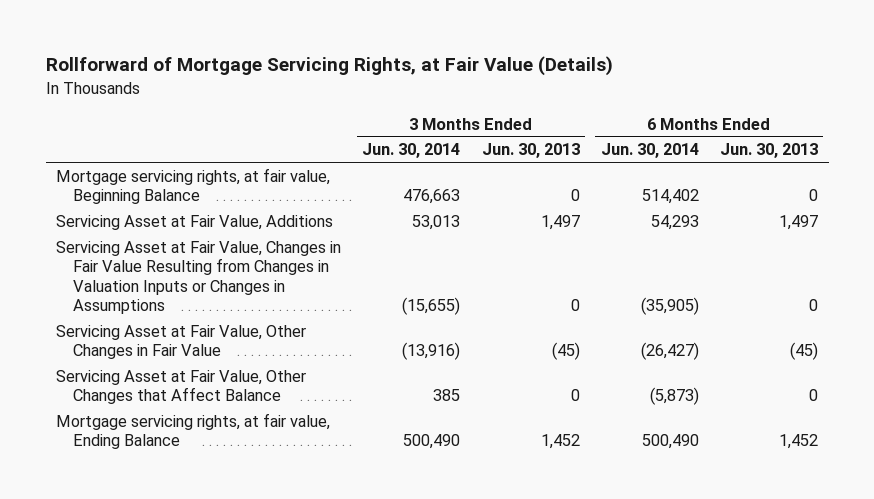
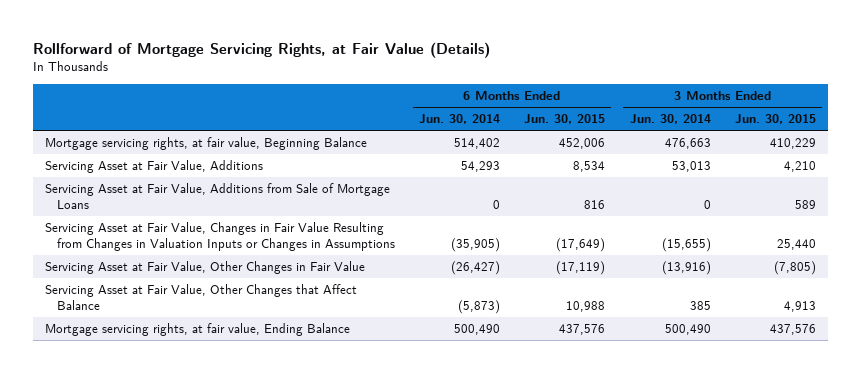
[481,143,580,159] Jun. 30, 2013 -> none
[719,143,818,159] Jun. 30, 2013 -> none
none -> [524,114,606,125] Jun. 30, 2015
none -> [734,114,816,125] Jun. 30, 2015
none -> [45,183,391,209] Servicing Asset at Fair Value, Additions from Sale of Mortgage Loans

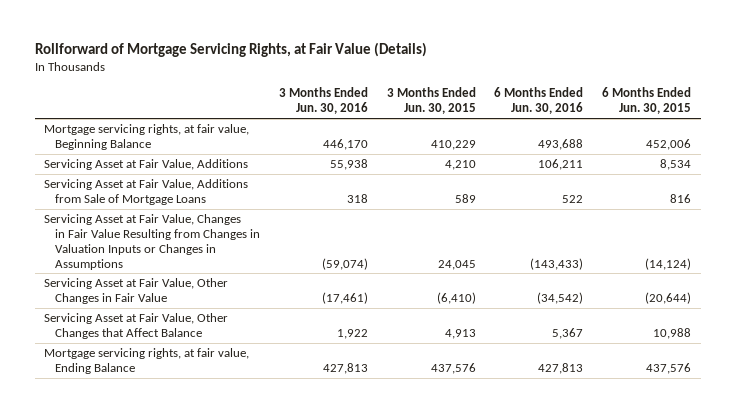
[418,114,500,125] Jun. 30, 2014 -> none
[629,114,711,125] Jun. 30, 2014 -> none
none -> [278,87,368,115] 3 Months Ended Jun. 30, 2016
none -> [494,87,584,115] 6 Months Ended Jun. 30, 2016
[556,237,606,252] (17,649) -> [645,257,692,270] (14,124)
[776,238,816,250] 25,440 -> [437,259,476,270] 24,045
[556,261,606,276] (17,119) -> [645,291,692,304] (20,644)
[773,261,816,276] (7,805) -> [436,291,476,304] (6,410)

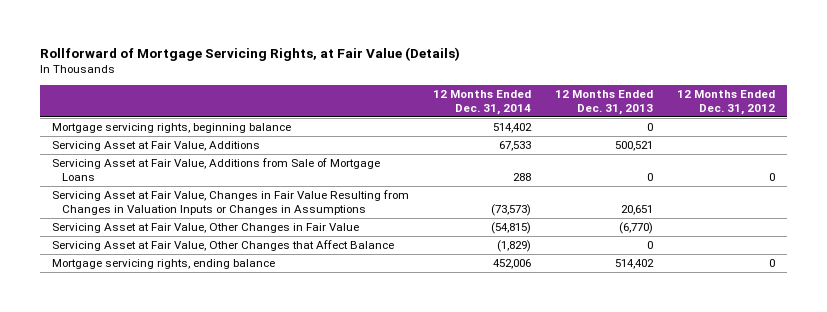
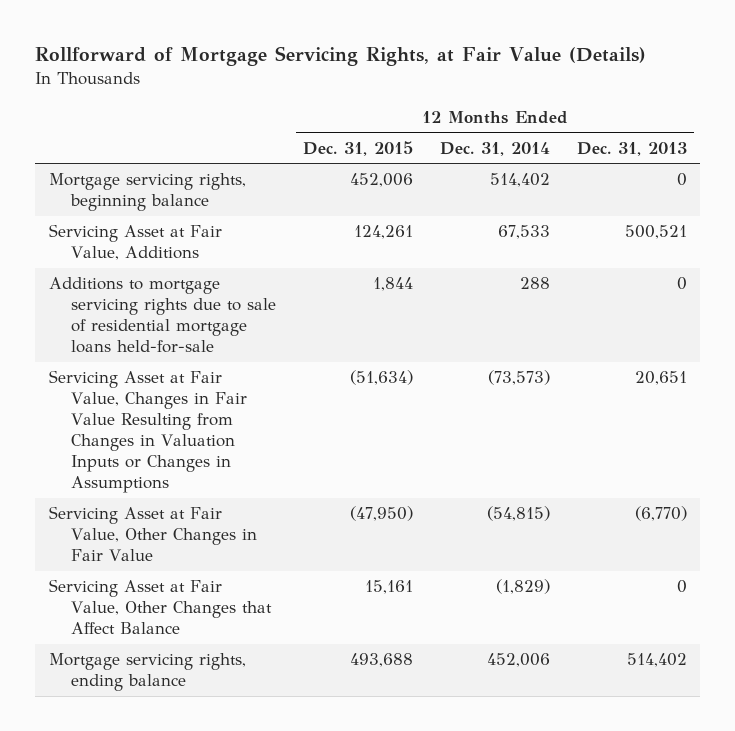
[677,89,776,115] 12 Months Ended Dec. 31, 2012 -> none
none -> [302,140,413,156] Dec. 31, 2015
[51,157,380,182] Servicing Asset at Fair Value, Additions from Sale of Mortgage Loans -> [48,277,276,354] Additions to mortgage servicing rights due to sale of residential mortgage loans held-for-sale

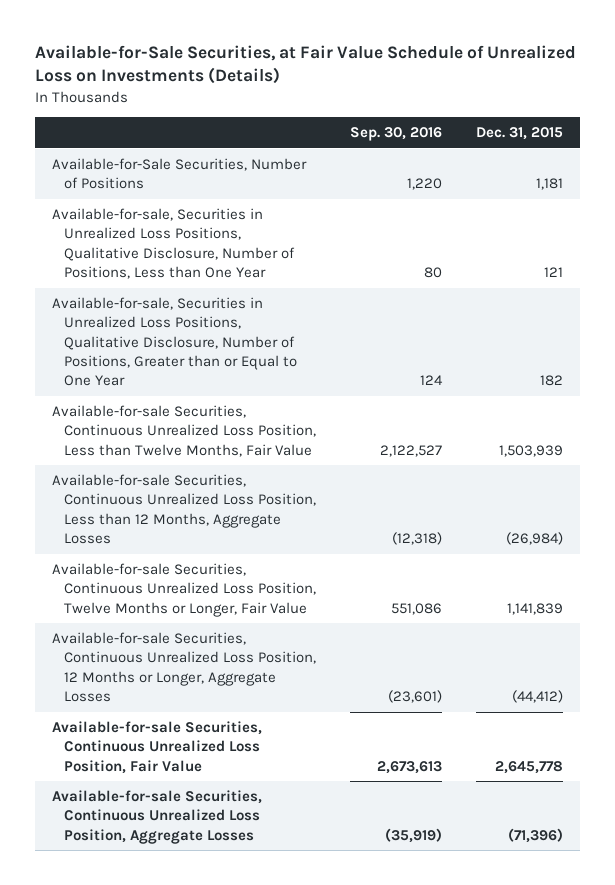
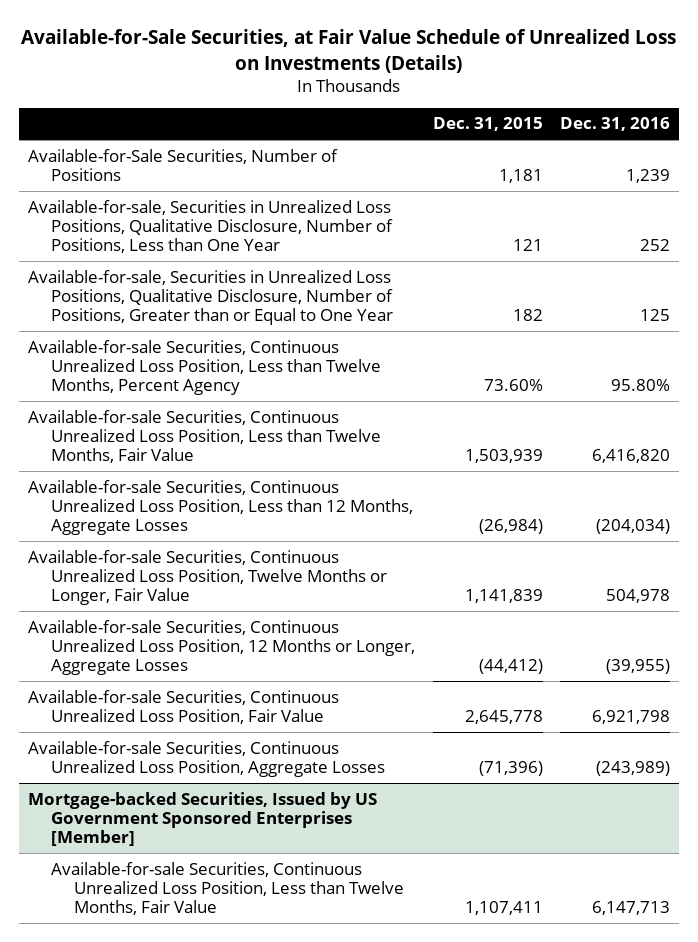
[350,127,443,142] Sep. 30, 2016 -> none
none -> [560,117,671,132] Dec. 31, 2016
none -> [27,339,382,396] Available-for-sale Securities, Continuous Unrealized Loss Position, Less than Twelve Months, Percent Agency
none -> [27,791,377,847] Mortgage-backed Securities, Issued by US Government Sponsored Enterprises [Member]
none -> [51,861,405,916] Available-for-sale Securities, Continuous Unrealized Loss Position, Less than Twelve Months, Fair Value

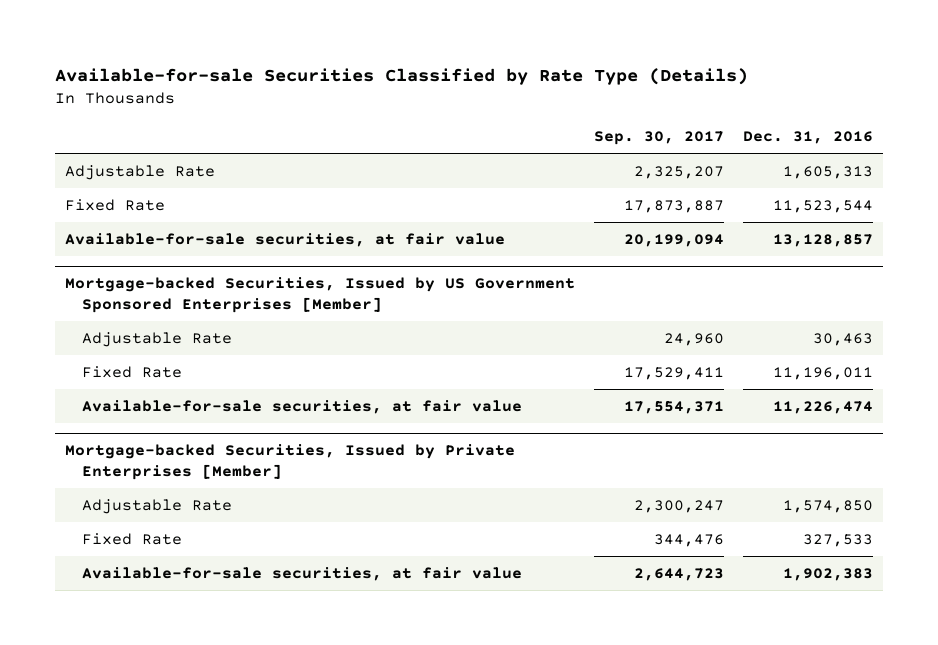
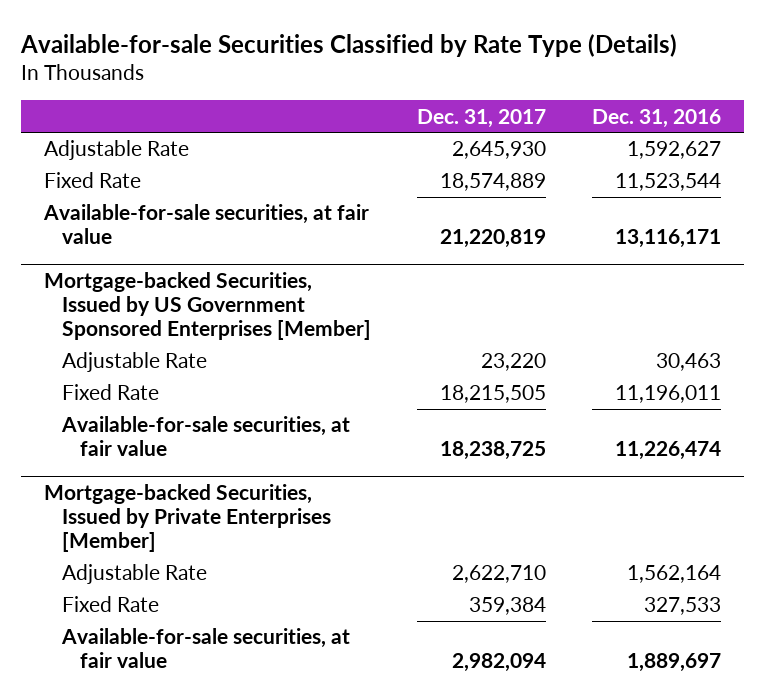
[594,131,725,146] Sep. 30, 2017 -> none
none -> [416,108,546,128] Dec. 31, 2017
[783,165,874,179] 1,605,313 -> [626,141,721,160] 1,592,627
[773,233,874,247] 13,128,857 -> [614,229,721,249] 13,116,171
[783,499,874,513] 1,574,850 -> [626,565,721,584] 1,562,164
[783,567,874,581] 1,902,383 -> [626,653,721,673] 1,889,697

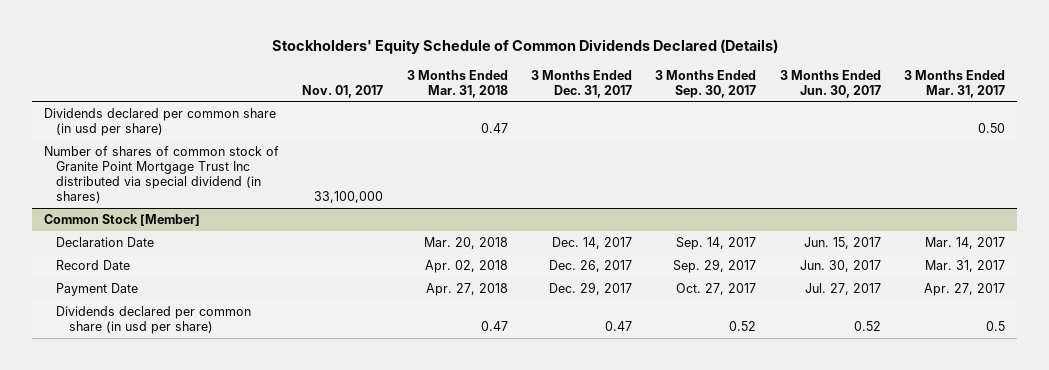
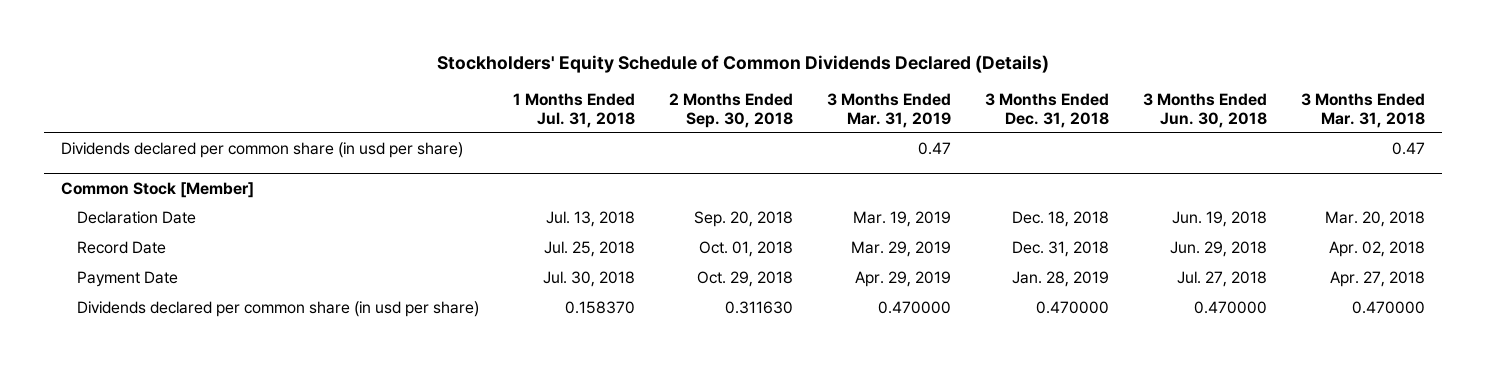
[302,84,384,98] Nov. 01, 2017 -> none
[531,69,633,98] 3 Months Ended Dec. 31, 2017 -> none
[655,69,757,98] 3 Months Ended Sep. 30, 2017 -> none
[779,69,881,98] 3 Months Ended Jun. 30, 2017 -> none
[904,69,1006,98] 3 Months Ended Mar. 31, 2017 -> none
none -> [512,93,635,128] 1 Months Ended Jul. 31, 2018
none -> [668,93,793,128] 2 Months Ended Sep. 30, 2018
none -> [826,93,951,128] 3 Months Ended Mar. 31, 2019
none -> [984,93,1109,128] 3 Months Ended Dec. 31, 2018
none -> [1142,93,1267,128] 3 Months Ended Jun. 30, 2018
[43,145,279,203] Number of shares of common stock of Granite Point Mortgage Trust Inc distributed via special dividend (in shares) -> none
[480,320,508,331] 0.47 -> [1351,301,1425,315] 0.470000

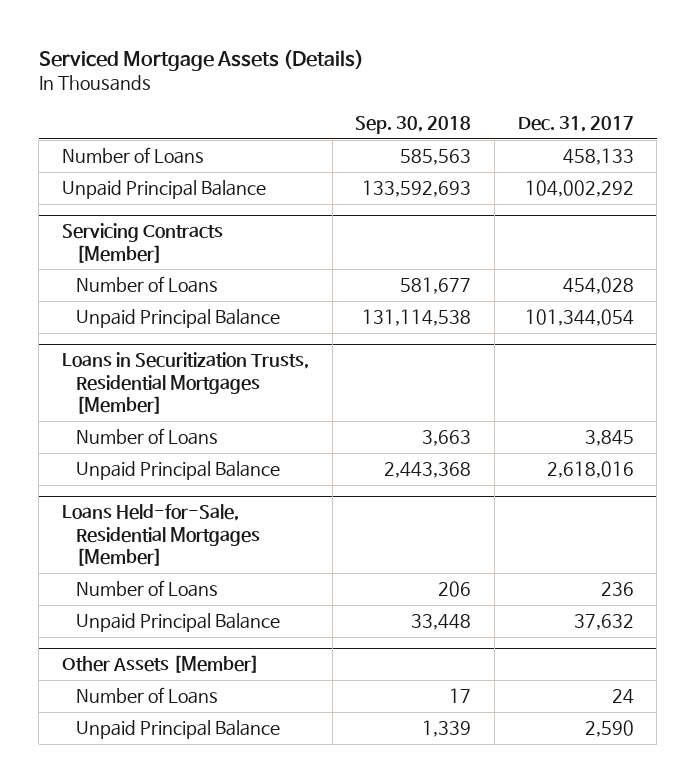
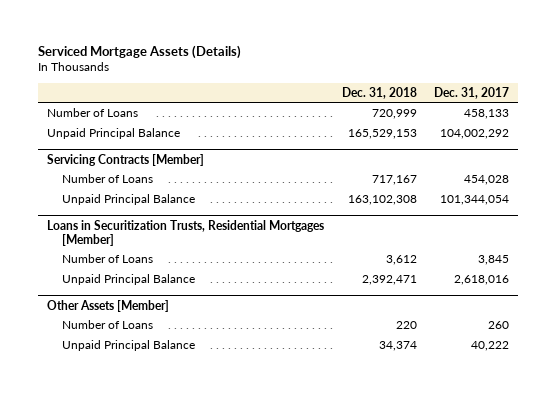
[355,115,472,134] Sep. 30, 2018 -> none
none -> [341,86,417,99] Dec. 31, 2018
[62,504,261,566] Loans Held-for-Sale, Residential Mortgages [Member] -> none
[76,580,219,598] Number of Loans -> none
[76,613,281,633] Unpaid Principal Balance -> none
[611,689,634,705] 24 -> [488,320,510,329] 260
[584,720,634,738] 2,590 -> [471,340,510,351] 40,222

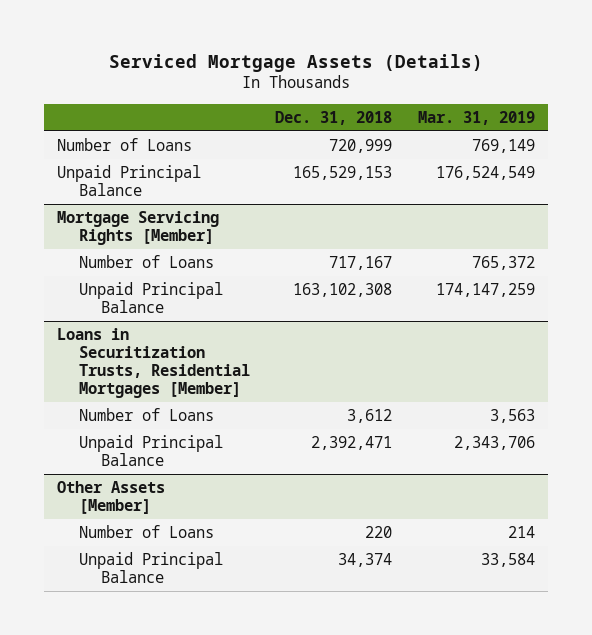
[434,86,510,99] Dec. 31, 2017 -> none
none -> [418,110,536,125] Mar. 31, 2019
[47,153,205,166] Servicing Contracts [Member] -> [56,211,219,245] Mortgage Servicing Rights [Member]

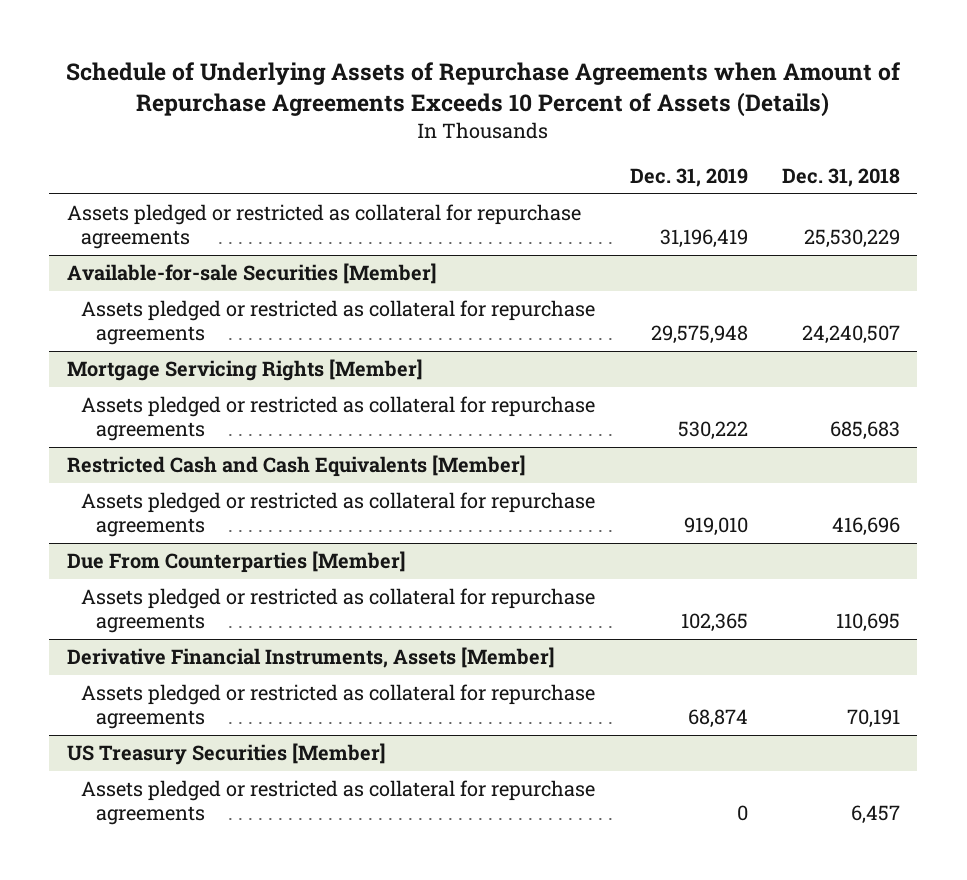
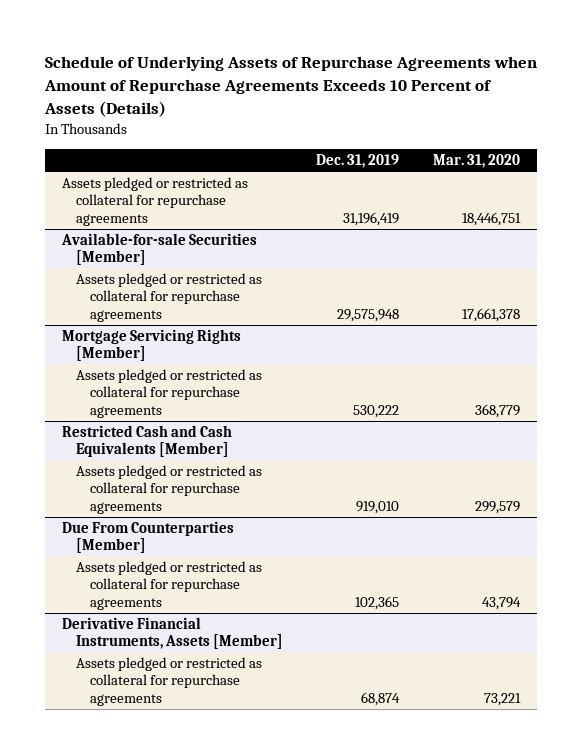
[782,168,901,188] Dec. 31, 2018 -> none
none -> [433,154,521,169] Mar. 31, 2020
[66,743,386,766] US Treasury Securities [Member] -> none
[81,780,596,825] Assets pledged or restricted as collateral for repurchase agreements -> none

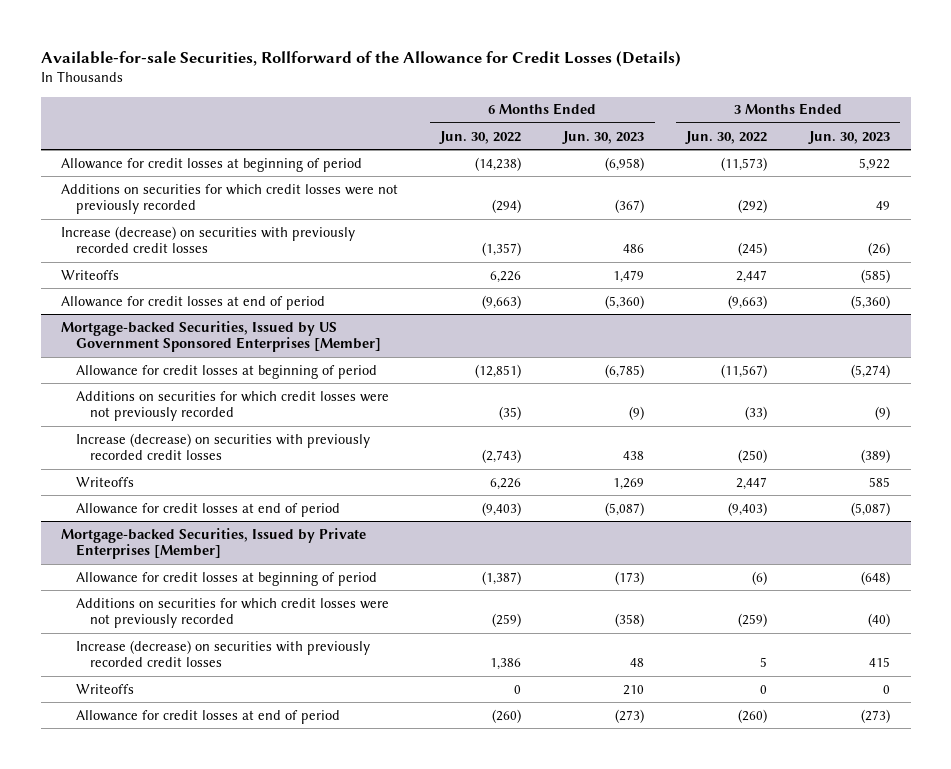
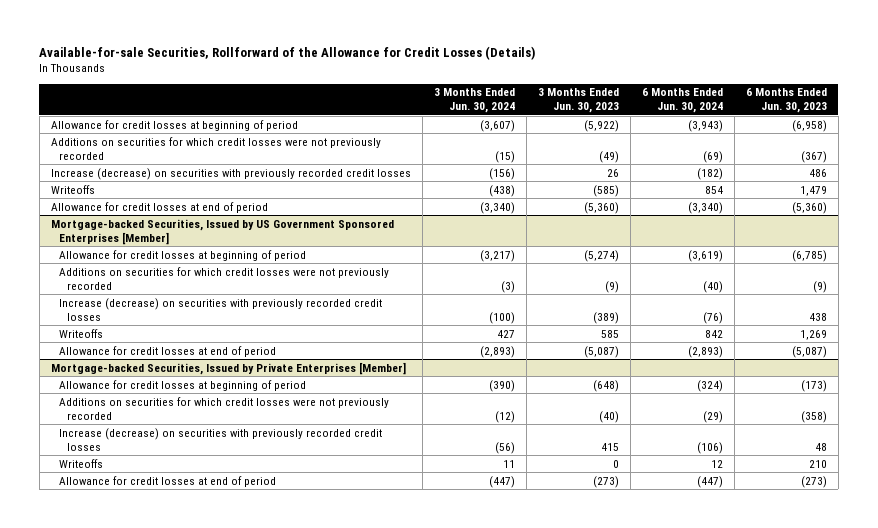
[439,130,522,144] Jun. 30, 2022 -> none
[684,130,767,144] Jun. 30, 2022 -> none
none -> [433,88,515,114] 3 Months Ended Jun. 30, 2024
none -> [641,88,723,114] 6 Months Ended Jun. 30, 2024
[858,157,890,171] 5,922 -> [583,119,619,132] (5,922)
[875,201,890,211] 49 -> [598,150,619,163] (49)
[867,242,890,257] (26) -> [606,168,619,177] 26

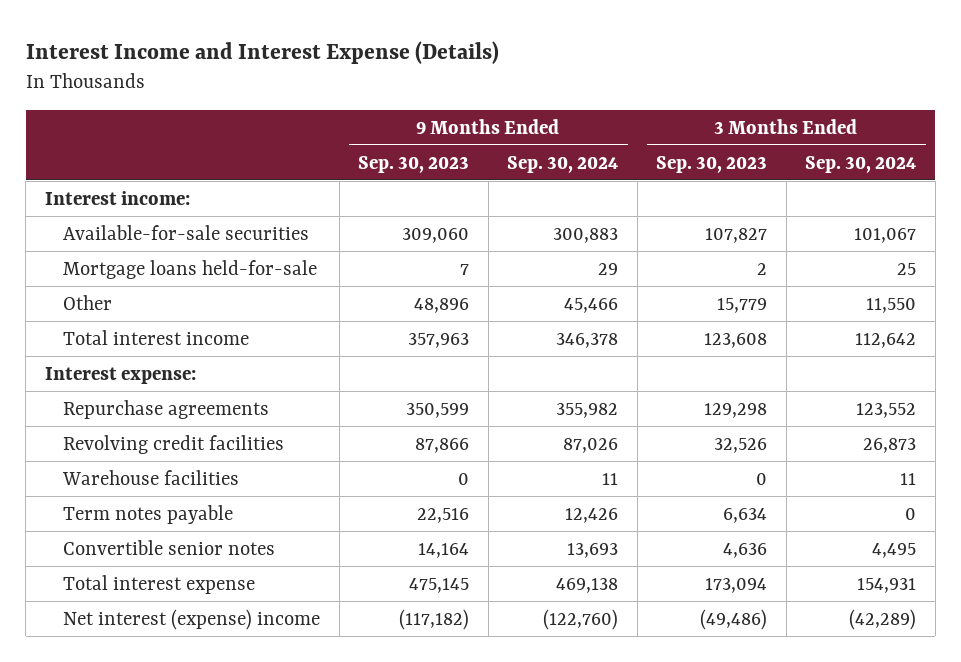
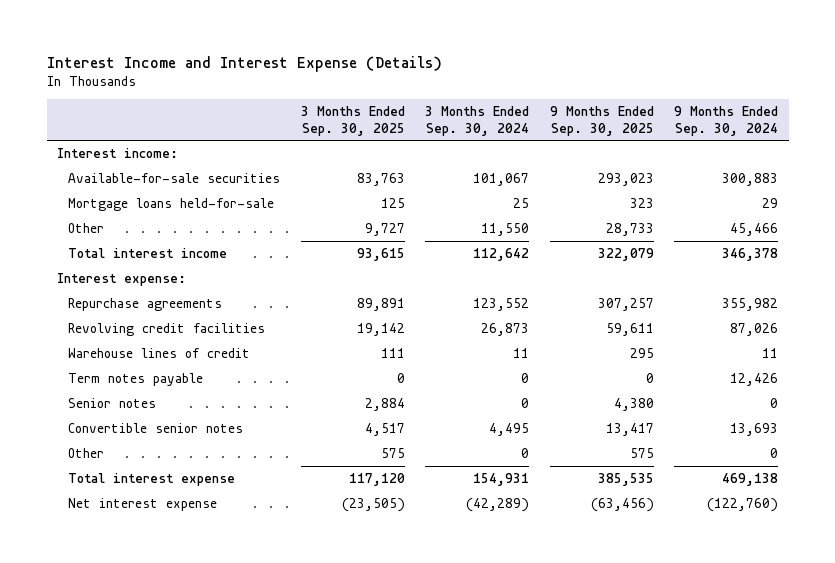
[358,155,470,173] Sep. 30, 2023 -> none
[656,155,768,173] Sep. 30, 2023 -> none
none -> [300,106,405,136] 3 Months Ended Sep. 30, 2025
none -> [549,106,654,136] 9 Months Ended Sep. 30, 2025
[62,469,240,485] Warehouse facilities -> [68,348,251,359] Warehouse lines of credit
none -> [68,398,157,409] Senior notes
none -> [68,448,105,459] Other
[63,608,321,630] Net interest (expense) income -> [68,498,218,512] Net interest expense

